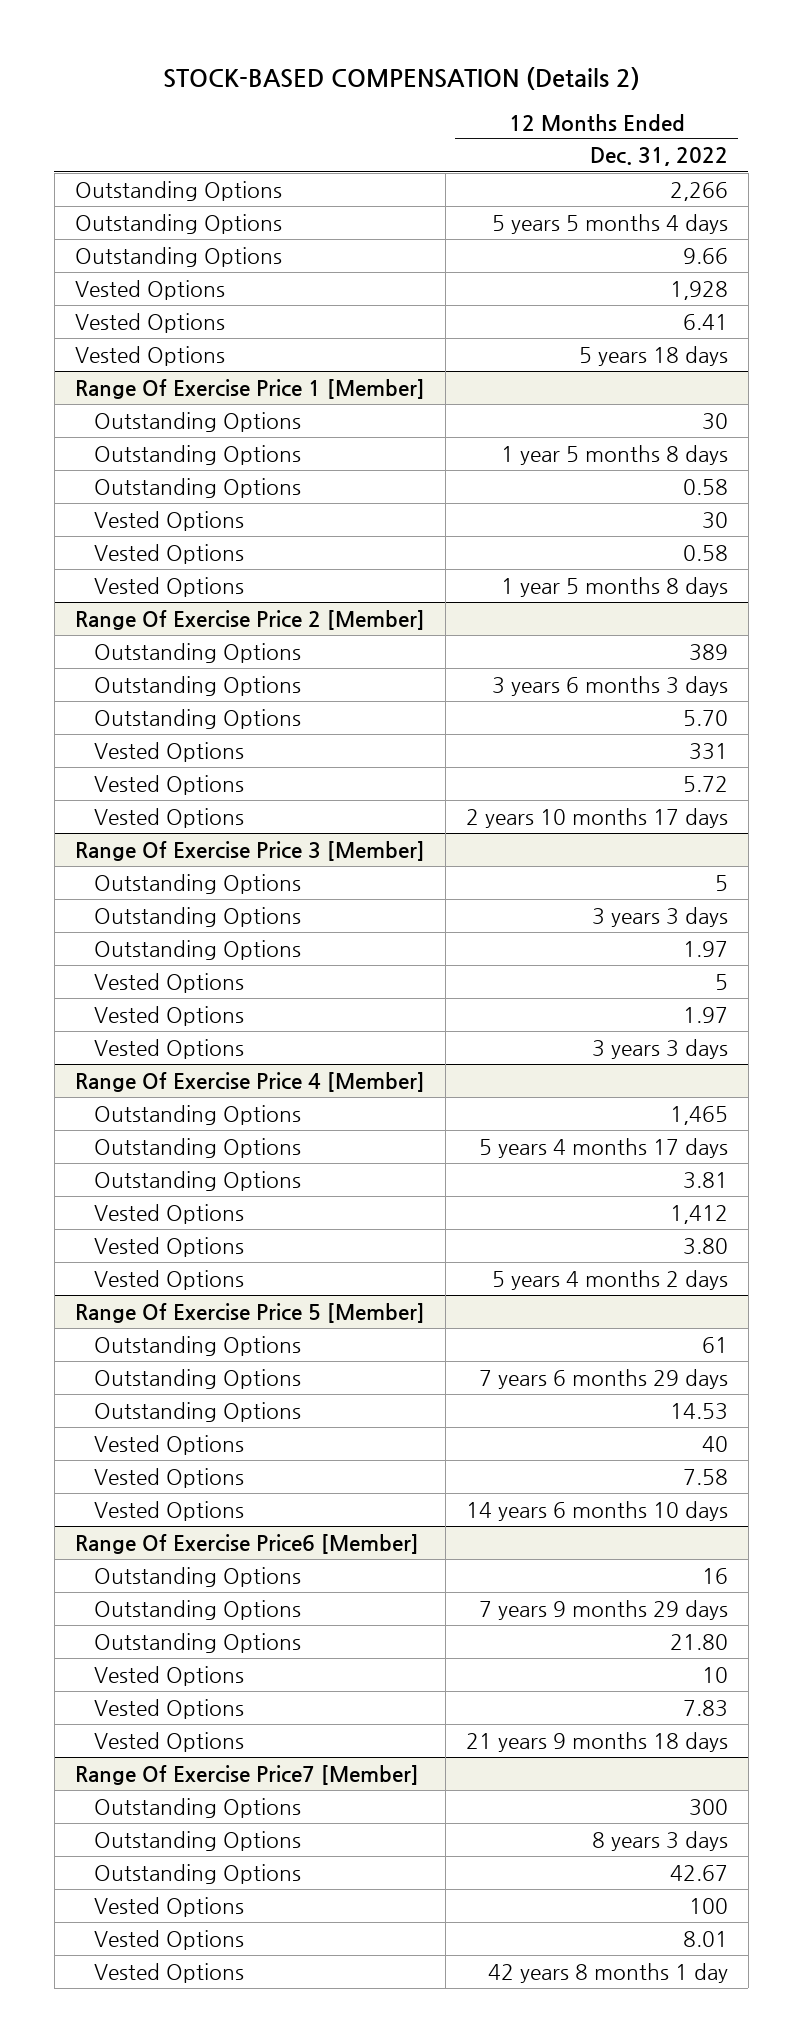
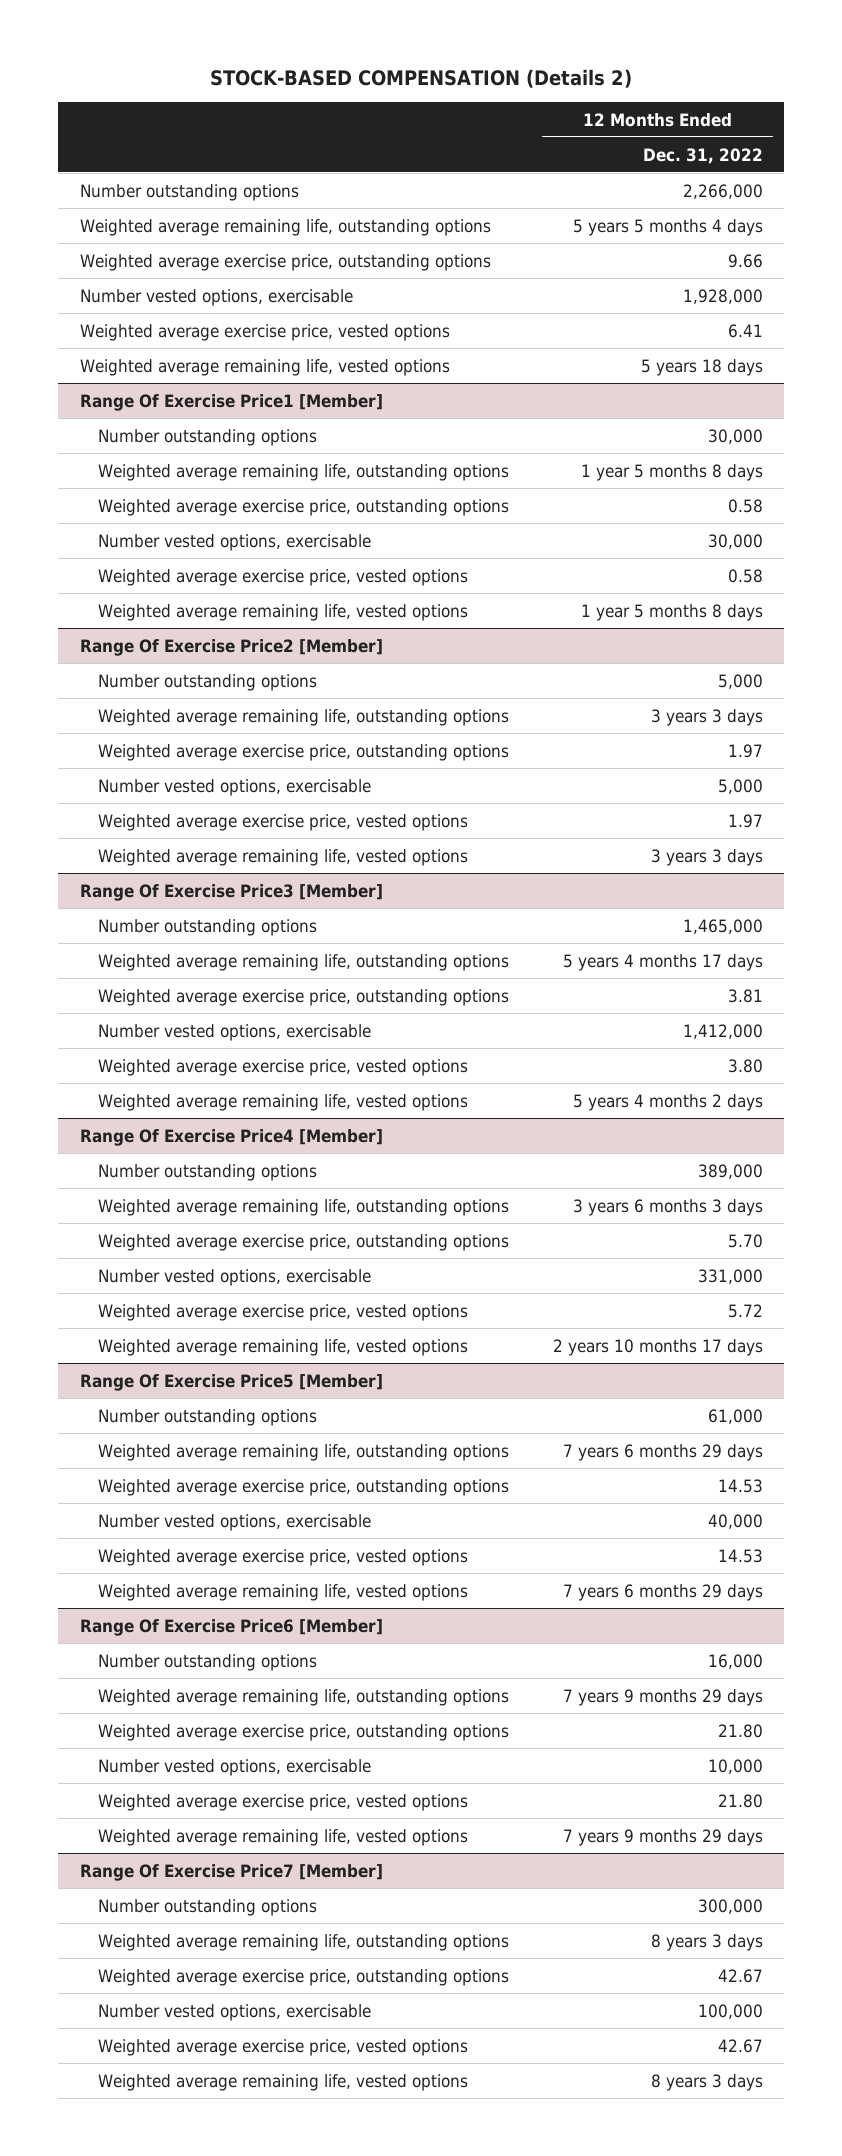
[74,180,282,201] Outstanding Options -> [79,183,299,201] Number outstanding options
[669,181,728,201] 2,266 -> [682,183,763,199] 2,266,000
[74,213,282,234] Outstanding Options -> [79,218,491,236] Weighted average remaining life, outstanding options
[74,246,282,267] Outstanding Options -> [79,253,491,271] Weighted average exercise price, outstanding options
[74,279,225,300] Vested Options -> [79,288,353,306] Number vested options, exercisable
[669,280,728,300] 1,928 -> [682,288,763,304] 1,928,000
[74,312,225,333] Vested Options -> [79,323,450,341] Weighted average exercise price, vested options
[74,345,225,366] Vested Options -> [79,358,450,376] Weighted average remaining life, vested options
[74,378,425,399] Range Of Exercise Price 1 [Member] -> [79,393,383,411] Range Of Exercise Price1 [Member]
[94,411,302,432] Outstanding Options -> [98,428,318,446] Number outstanding options
[701,412,728,430] 30 -> [707,428,763,444] 30,000
[94,444,302,465] Outstanding Options -> [98,463,510,481] Weighted average remaining life, outstanding options
[94,477,302,498] Outstanding Options -> [98,498,510,516] Weighted average exercise price, outstanding options
[94,510,245,531] Vested Options -> [98,533,372,551] Number vested options, exercisable
[701,511,728,529] 30 -> [707,533,763,549] 30,000
[94,543,245,564] Vested Options -> [98,568,469,586] Weighted average exercise price, vested options
[94,576,245,597] Vested Options -> [98,603,469,621] Weighted average remaining life, vested options
[74,609,425,630] Range Of Exercise Price 2 [Member] -> [79,638,383,656] Range Of Exercise Price2 [Member]
[94,642,302,663] Outstanding Options -> [98,673,318,691] Number outstanding options
[688,643,728,661] 389 -> [717,673,763,689] 5,000
[94,675,302,696] Outstanding Options -> [98,708,510,726] Weighted average remaining life, outstanding options
[491,675,728,696] 3 years 6 months 3 days -> [650,708,763,726] 3 years 3 days
[94,708,302,729] Outstanding Options -> [98,743,510,761] Weighted average exercise price, outstanding options
[682,709,728,726] 5.70 -> [727,743,763,758] 1.97
[94,741,245,762] Vested Options -> [98,778,372,796] Number vested options, exercisable
[688,742,728,760] 331 -> [717,778,763,794] 5,000
[94,774,245,795] Vested Options -> [98,813,469,831] Weighted average exercise price, vested options
[682,775,728,792] 5.72 -> [727,813,763,828] 1.97
[94,807,245,828] Vested Options -> [98,848,469,866] Weighted average remaining life, vested options
[465,807,728,828] 2 years 10 months 17 days -> [650,848,763,866] 3 years 3 days
[74,840,425,861] Range Of Exercise Price 3 [Member] -> [79,883,383,901] Range Of Exercise Price3 [Member]
[94,873,302,894] Outstanding Options -> [98,918,318,936] Number outstanding options
[714,874,728,891] 5 -> [682,918,763,934] 1,465,000
[94,906,302,927] Outstanding Options -> [98,953,510,971] Weighted average remaining life, outstanding options
[591,906,728,927] 3 years 3 days -> [562,953,763,971] 5 years 4 months 17 days
[94,939,302,960] Outstanding Options -> [98,988,510,1006] Weighted average exercise price, outstanding options
[682,940,728,957] 1.97 -> [727,988,763,1003] 3.81
[94,972,245,993] Vested Options -> [98,1023,372,1041] Number vested options, exercisable
[714,973,728,990] 5 -> [682,1023,763,1039] 1,412,000
[94,1005,245,1026] Vested Options -> [98,1058,469,1076] Weighted average exercise price, vested options
[682,1006,728,1023] 1.97 -> [727,1058,763,1073] 3.80
[94,1038,245,1059] Vested Options -> [98,1093,469,1111] Weighted average remaining life, vested options
[591,1038,728,1059] 3 years 3 days -> [572,1093,763,1111] 5 years 4 months 2 days
[74,1071,425,1092] Range Of Exercise Price 4 [Member] -> [79,1128,383,1146] Range Of Exercise Price4 [Member]
[94,1104,302,1125] Outstanding Options -> [98,1163,318,1181] Number outstanding options
[669,1105,728,1125] 1,465 -> [697,1163,763,1179] 389,000
[94,1137,302,1158] Outstanding Options -> [98,1198,510,1216] Weighted average remaining life, outstanding options
[478,1137,728,1158] 5 years 4 months 17 days -> [572,1198,763,1216] 3 years 6 months 3 days
[94,1170,302,1191] Outstanding Options -> [98,1233,510,1251] Weighted average exercise price, outstanding options
[682,1171,728,1189] 3.81 -> [727,1233,763,1248] 5.70
[94,1203,245,1224] Vested Options -> [98,1268,372,1286] Number vested options, exercisable
[669,1204,728,1224] 1,412 -> [697,1268,763,1284] 331,000
[94,1236,245,1257] Vested Options -> [98,1303,469,1321] Weighted average exercise price, vested options
[682,1237,728,1255] 3.80 -> [727,1303,763,1318] 5.72
[94,1269,245,1290] Vested Options -> [98,1338,469,1356] Weighted average remaining life, vested options
[491,1269,728,1290] 5 years 4 months 2 days -> [552,1338,763,1356] 2 years 10 months 17 days
[74,1302,425,1323] Range Of Exercise Price 5 [Member] -> [79,1373,383,1391] Range Of Exercise Price5 [Member]
[94,1335,302,1356] Outstanding Options -> [98,1408,318,1426] Number outstanding options
[701,1336,728,1353] 61 -> [707,1408,763,1424] 61,000
[94,1368,302,1389] Outstanding Options -> [98,1443,510,1461] Weighted average remaining life, outstanding options
[94,1401,302,1422] Outstanding Options -> [98,1478,510,1496] Weighted average exercise price, outstanding options
[94,1434,245,1455] Vested Options -> [98,1513,372,1531] Number vested options, exercisable
[701,1435,728,1452] 40 -> [707,1513,763,1529] 40,000
[94,1467,245,1488] Vested Options -> [98,1548,469,1566] Weighted average exercise price, vested options
[682,1468,728,1485] 7.58 -> [717,1548,763,1563] 14.53
[94,1500,245,1521] Vested Options -> [98,1583,469,1601] Weighted average remaining life, vested options
[465,1500,728,1521] 14 years 6 months 10 days -> [562,1583,763,1601] 7 years 6 months 29 days
[94,1566,302,1587] Outstanding Options -> [98,1653,318,1671] Number outstanding options
[701,1567,728,1584] 16 -> [707,1653,763,1669] 16,000
[94,1599,302,1620] Outstanding Options -> [98,1688,510,1706] Weighted average remaining life, outstanding options
[94,1632,302,1653] Outstanding Options -> [98,1723,510,1741] Weighted average exercise price, outstanding options
[94,1665,245,1686] Vested Options -> [98,1758,372,1776] Number vested options, exercisable
[701,1666,728,1683] 10 -> [707,1758,763,1774] 10,000
[94,1698,245,1719] Vested Options -> [98,1793,469,1811] Weighted average exercise price, vested options
[682,1699,728,1717] 7.83 -> [717,1793,763,1808] 21.80
[94,1731,245,1752] Vested Options -> [98,1828,469,1846] Weighted average remaining life, vested options
[465,1731,728,1752] 21 years 9 months 18 days -> [562,1828,763,1846] 7 years 9 months 29 days
[94,1797,302,1818] Outstanding Options -> [98,1898,318,1916] Number outstanding options
[688,1798,728,1816] 300 -> [697,1898,763,1914] 300,000
[94,1830,302,1851] Outstanding Options -> [98,1933,510,1951] Weighted average remaining life, outstanding options
[94,1863,302,1884] Outstanding Options -> [98,1968,510,1986] Weighted average exercise price, outstanding options
[94,1896,245,1917] Vested Options -> [98,2003,372,2021] Number vested options, exercisable
[688,1897,728,1914] 100 -> [697,2003,763,2019] 100,000
[94,1929,245,1950] Vested Options -> [98,2038,469,2056] Weighted average exercise price, vested options
[682,1930,728,1947] 8.01 -> [717,2038,763,2053] 42.67
[94,1962,245,1983] Vested Options -> [98,2073,469,2091] Weighted average remaining life, vested options
[487,1962,728,1983] 42 years 8 months 1 day -> [650,2073,763,2091] 8 years 3 days

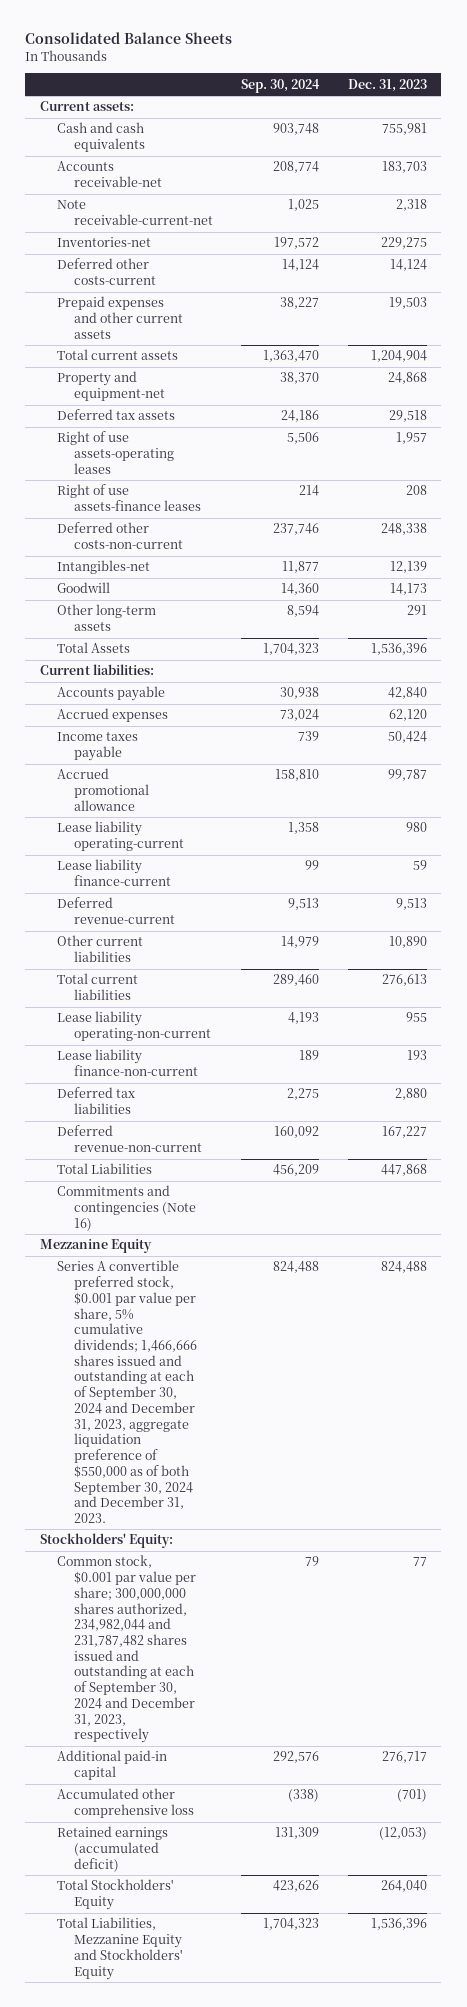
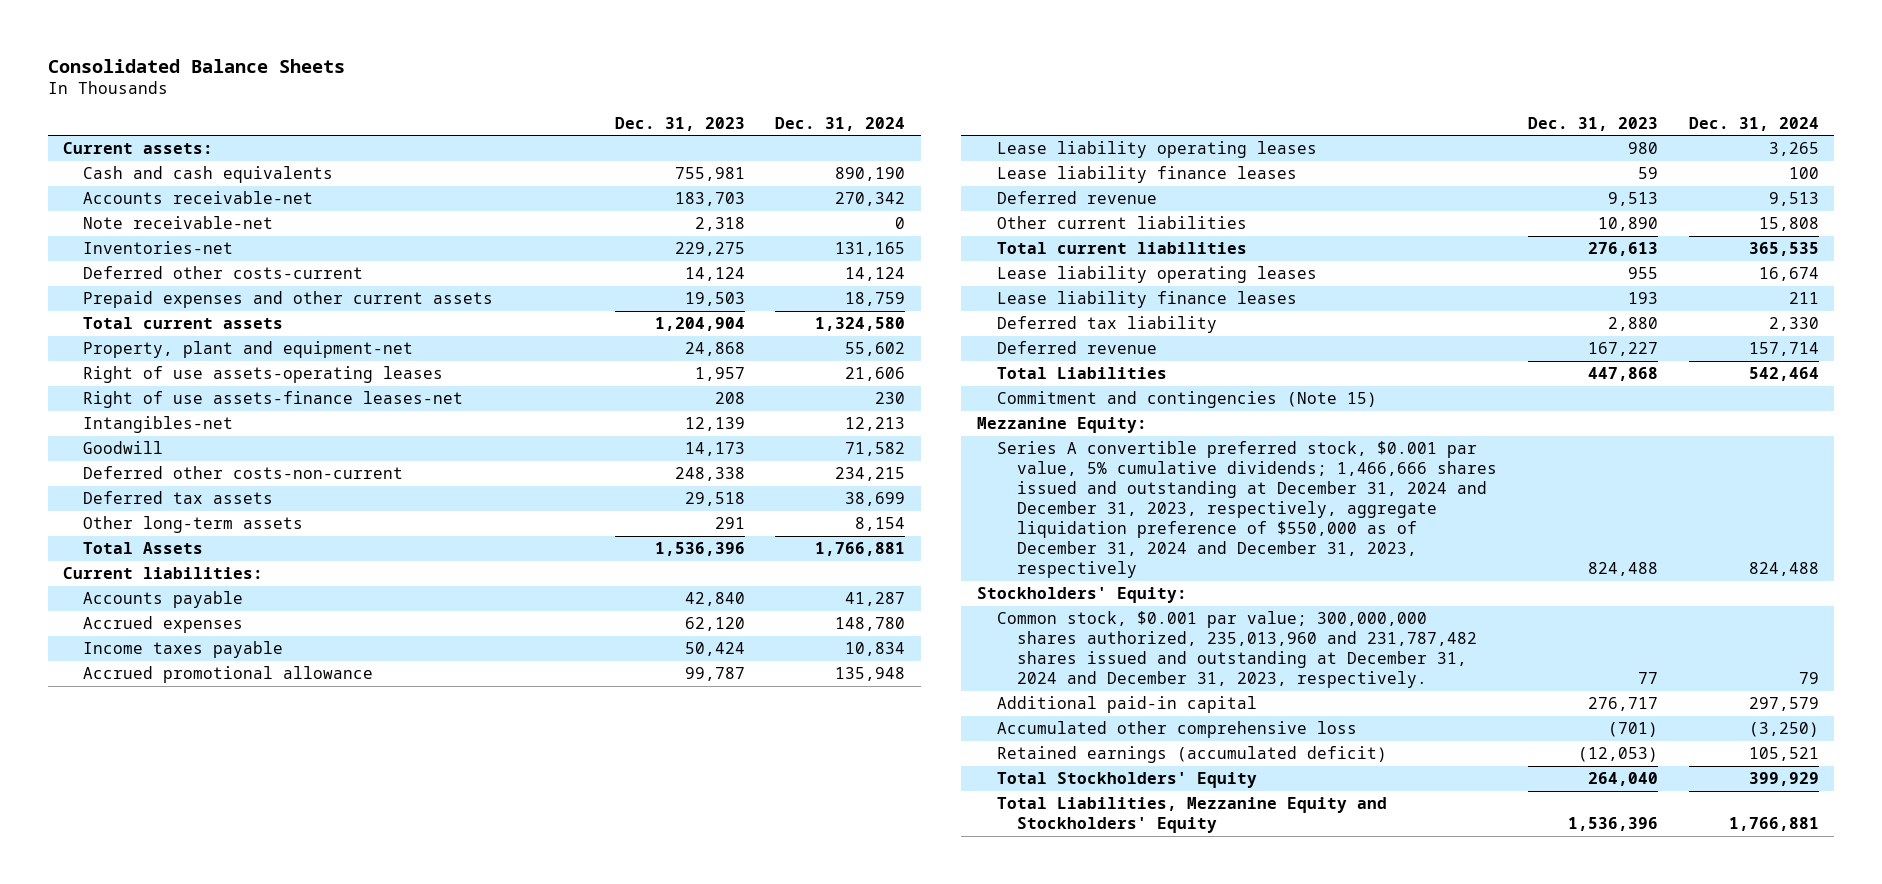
[241,78,321,93] Sep. 30, 2024 -> none
none -> [775,116,906,131] Dec. 31, 2024
[56,200,213,226] Note receivable-current-net -> [83,216,274,230] Note receivable-net
[56,371,165,402] Property and equipment-net -> [83,341,414,359] Property, plant and equipment-net
[56,484,201,512] Right of use assets-finance leases -> [83,391,464,409] Right of use assets-finance leases-net
[56,522,183,550] Deferred other costs-non-current -> [83,466,404,480] Deferred other costs-non-current
[56,409,175,421] Deferred tax assets -> [83,491,274,505] Deferred tax assets
[56,821,184,852] Lease liability operating-current -> [996,141,1317,159] Lease liability operating leases
[56,859,171,887] Lease liability finance-current -> [996,166,1297,184] Lease liability finance leases
[56,897,175,925] Deferred revenue-current -> [996,191,1157,205] Deferred revenue
[56,1011,211,1042] Lease liability operating-non-current -> [996,266,1317,284] Lease liability operating leases
[56,1049,198,1077] Lease liability finance-non-current -> [996,291,1297,309] Lease liability finance leases
[56,1087,135,1115] Deferred tax liabilities -> [996,316,1217,334] Deferred tax liability
[56,1125,202,1153] Deferred revenue-non-current -> [996,341,1157,355] Deferred revenue
[56,1185,196,1231] Commitments and contingencies (Note 16) -> [996,391,1377,409] Commitment and contingencies (Note 15)
[39,1239,152,1254] Mezzanine Equity -> [976,417,1147,434] Mezzanine Equity:
[56,1260,197,1523] Series A convertible preferred stock, $0.001 par value per share, 5% cumulative dividends; 1,466,666 shares issued and outstanding at each of September 30, 2024 and December 31, 2023, aggregate liquidation preference of $550,000 as of both September 30, 2024 and December 31, 2023. -> [996,441,1498,579] Series A convertible preferred stock, $0.001 par value, 5% cumulative dividends; 1,466,666 shares issued and outstanding at December 31, 2024 and December 31, 2023, respectively, aggregate liquidation preference of $550,000 as of December 31, 2024 and December 31, 2023, respectively
[56,1555,196,1744] Common stock, $0.001 par value per share; 300,000,000 shares authorized, 234,982,044 and 231,787,482 shares issued and outstanding at each of September 30, 2024 and December 31, 2023, respectively -> [996,611,1478,689] Common stock, $0.001 par value; 300,000,000 shares authorized, 235,013,960 and 231,787,482 shares issued and outstanding at December 31, 2024 and December 31, 2023, respectively.

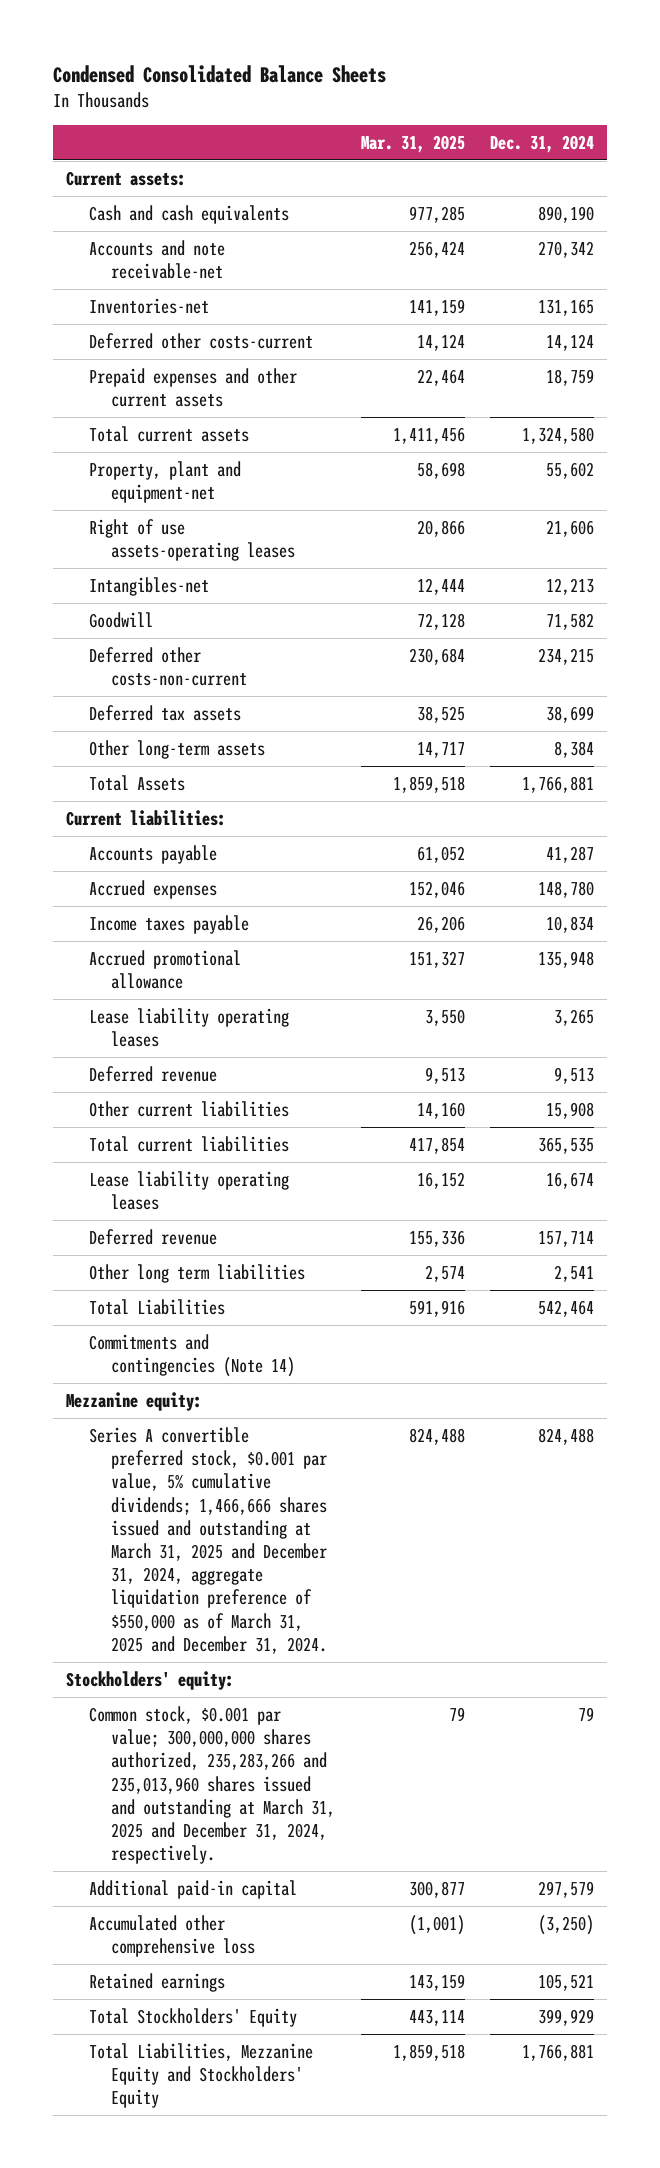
[47,58,345,73] Consolidated Balance Sheets -> [53,64,387,83] Condensed Consolidated Balance Sheets
[614,116,745,131] Dec. 31, 2023 -> none
none -> [360,134,465,153] Mar. 31, 2025
[83,216,274,230] Note receivable-net -> none
[83,191,314,205] Accounts receivable-net -> [88,239,225,280] Accounts and note receivable-net
[83,391,464,409] Right of use assets-finance leases-net -> none
[855,517,906,532] 8,154 -> [554,740,595,758] 8,384
[996,166,1297,184] Lease liability finance leases -> none
[1759,217,1820,232] 15,808 -> [546,1101,595,1119] 15,908
[996,291,1297,309] Lease liability finance leases -> none
[996,316,1217,334] Deferred tax liability -> none
none -> [88,1263,305,1283] Other long term liabilities
[996,391,1377,409] Commitment and contingencies (Note 15) -> [88,1333,296,1378] Commitments and contingencies (Note 14)
[976,417,1147,434] Mezzanine Equity: -> [66,1391,203,1411] Mezzanine equity:
[996,441,1498,579] Series A convertible preferred stock, $0.001 par value, 5% cumulative dividends; 1,466,666 shares issued and outstanding at December 31, 2024 and December 31, 2023, respectively, aggregate liquidation preference of $550,000 as of December 31, 2024 and December 31, 2023, respectively -> [88,1426,328,1654] Series A convertible preferred stock, $0.001 par value, 5% cumulative dividends; 1,466,666 shares issued and outstanding at March 31, 2025 and December 31, 2024, aggregate liquidation preference of $550,000 as of March 31, 2025 and December 31, 2024.
[976,587,1187,604] Stockholders' Equity: -> [66,1670,235,1690] Stockholders' equity:
[996,611,1478,689] Common stock, $0.001 par value; 300,000,000 shares authorized, 235,013,960 and 231,787,482 shares issued and outstanding at December 31, 2024 and December 31, 2023, respectively. -> [88,1705,336,1865] Common stock, $0.001 par value; 300,000,000 shares authorized, 235,283,266 and 235,013,960 shares issued and outstanding at March 31, 2025 and December 31, 2024, respectively.
[996,746,1387,764] Retained earnings (accumulated deficit) -> [88,1972,225,1992] Retained earnings

